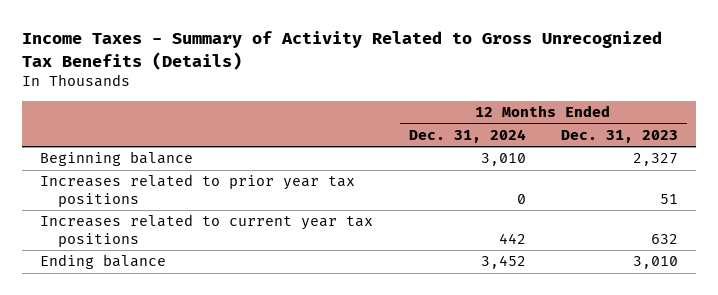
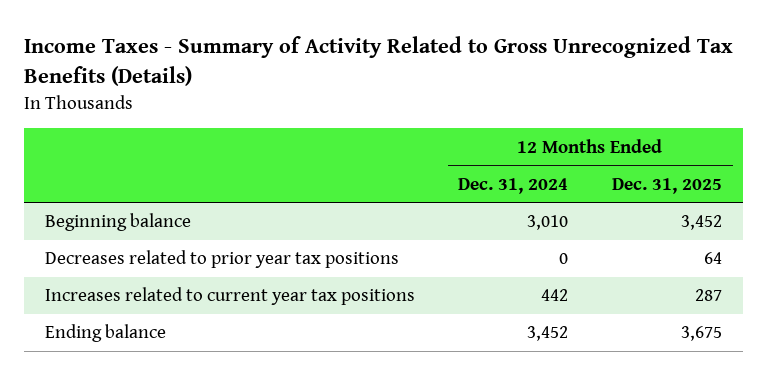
[561,129,679,143] Dec. 31, 2023 -> none
none -> [611,177,722,194] Dec. 31, 2025
[39,174,355,207] Increases related to prior year tax positions -> [45,250,400,269] Decreases related to prior year tax positions

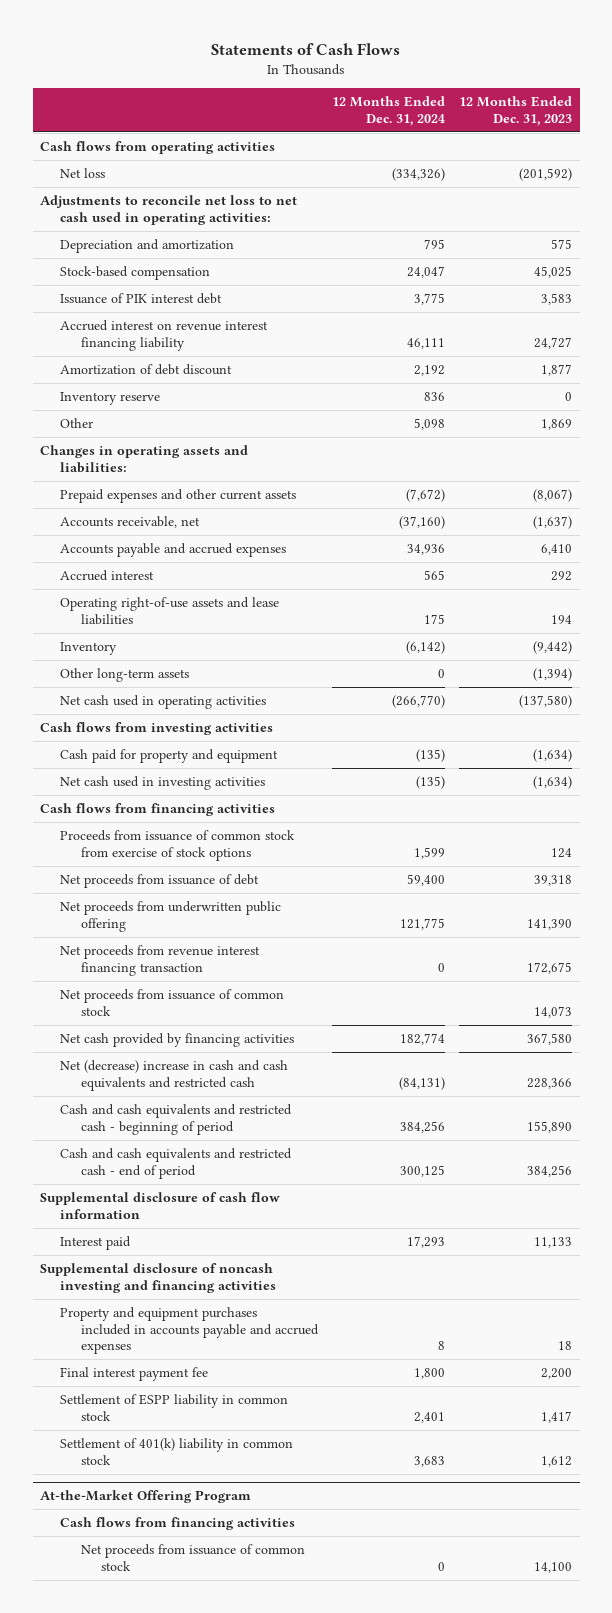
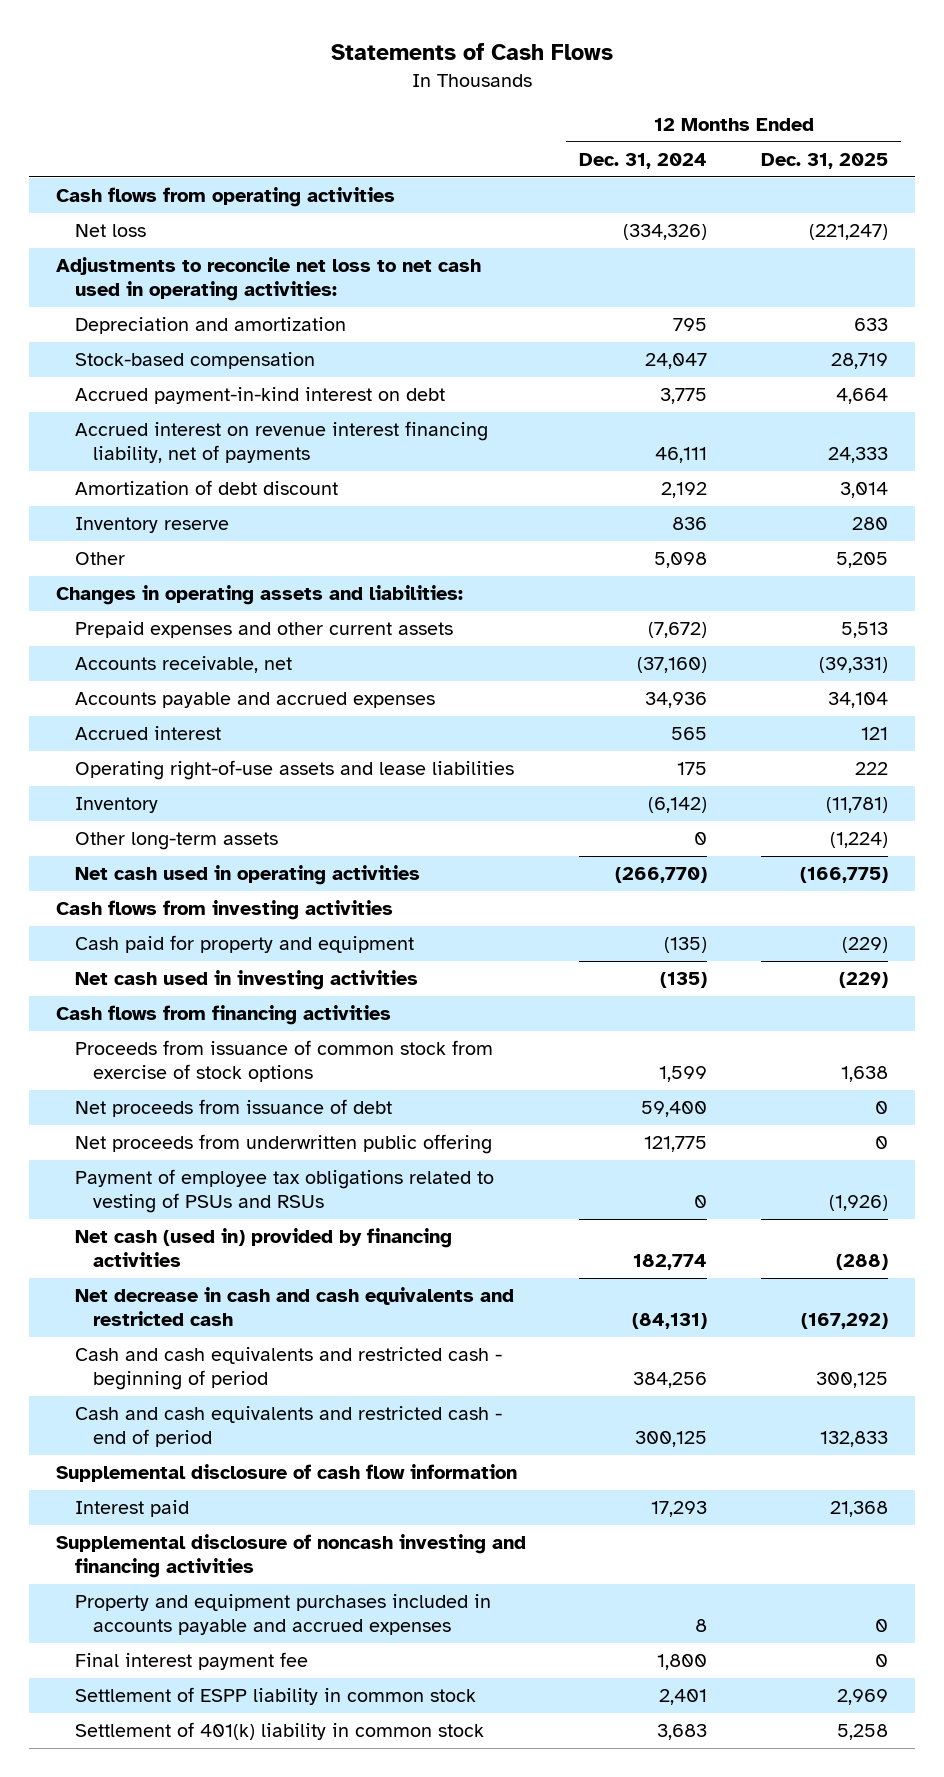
[459,96,573,126] 12 Months Ended Dec. 31, 2023 -> none
none -> [760,153,888,170] Dec. 31, 2025
[60,293,223,305] Issuance of PIK interest debt -> [74,387,445,405] Accrued payment-in-kind interest on debt
[60,320,269,351] Accrued interest on revenue interest financing liability -> [74,421,488,463] Accrued interest on revenue interest financing liability, net of payments
[60,945,261,976] Net proceeds from revenue interest financing transaction -> none
[60,989,285,1016] Net proceeds from issuance of common stock -> none
none -> [74,1169,494,1213] Payment of employee tax obligations related to vesting of PSUs and RSUs
[60,1033,295,1048] Net cash provided by financing activities -> [74,1228,452,1267] Net cash (used in) provided by financing activities
[60,1060,289,1091] Net (decrease) increase in cash and cash equivalents and restricted cash -> [74,1287,514,1326] Net decrease in cash and cash equivalents and restricted cash
[39,1490,251,1504] At-the-Market Offering Program -> none
[60,1517,296,1531] Cash flows from financing activities -> none
[80,1544,305,1571] Net proceeds from issuance of common stock -> none

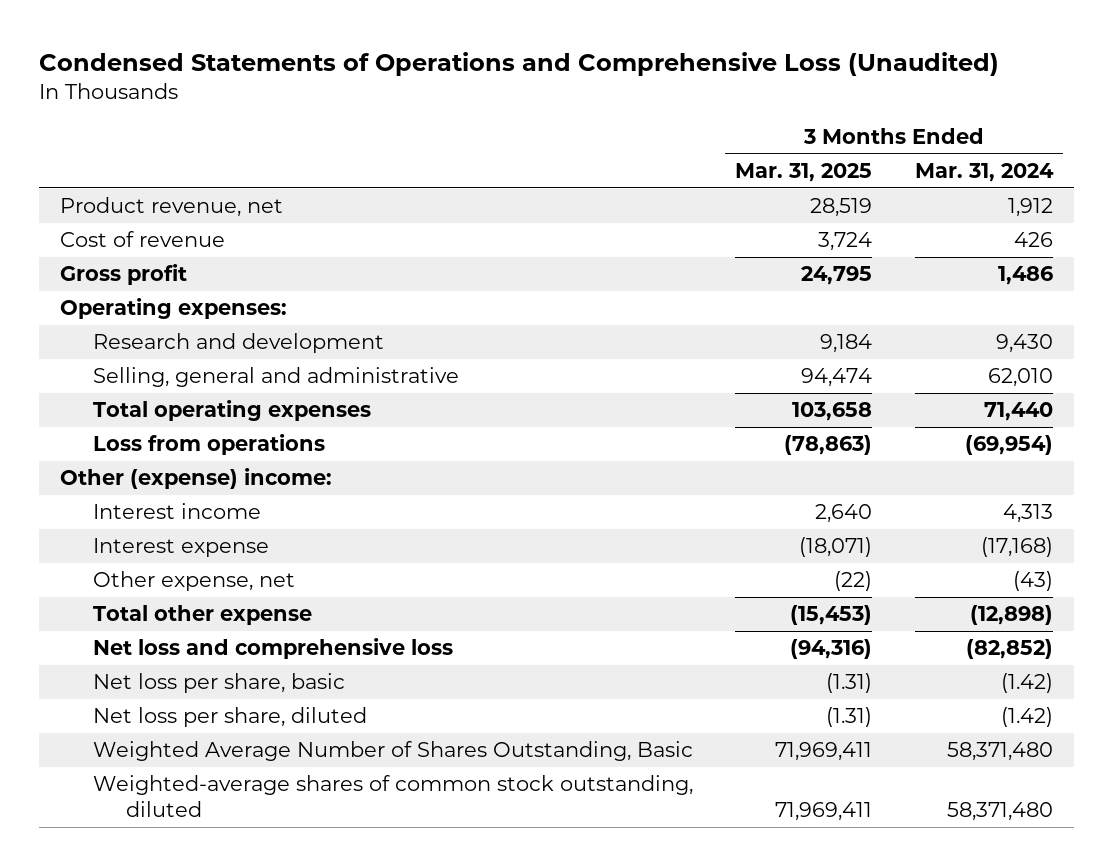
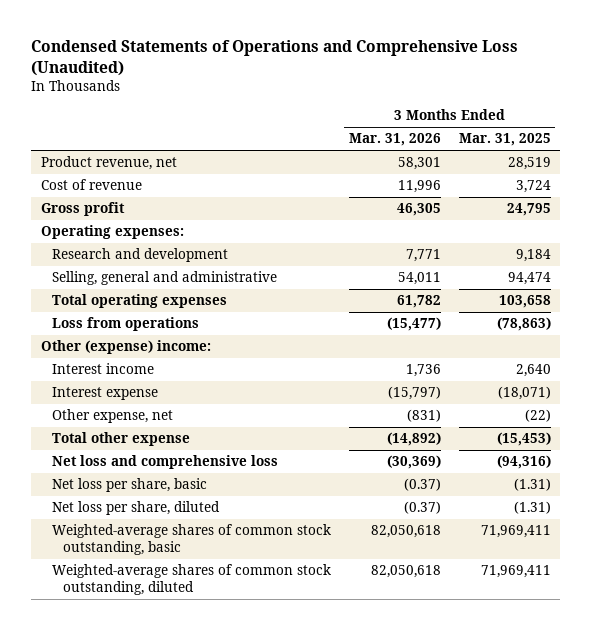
[914,163,1054,183] Mar. 31, 2024 -> none
none -> [348,133,441,147] Mar. 31, 2026
[92,741,693,762] Weighted Average Number of Shares Outstanding, Basic -> [51,524,331,556] Weighted-average shares of common stock outstanding, basic

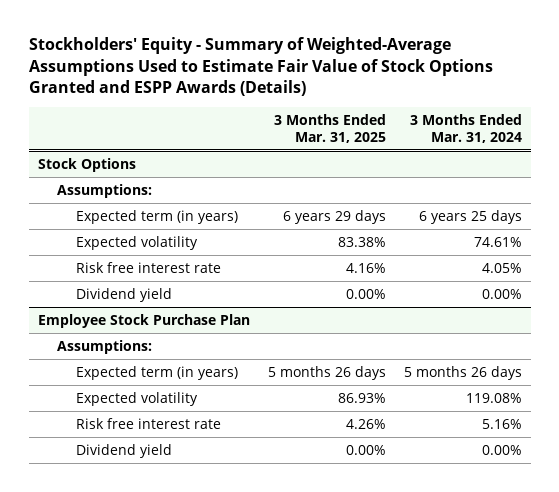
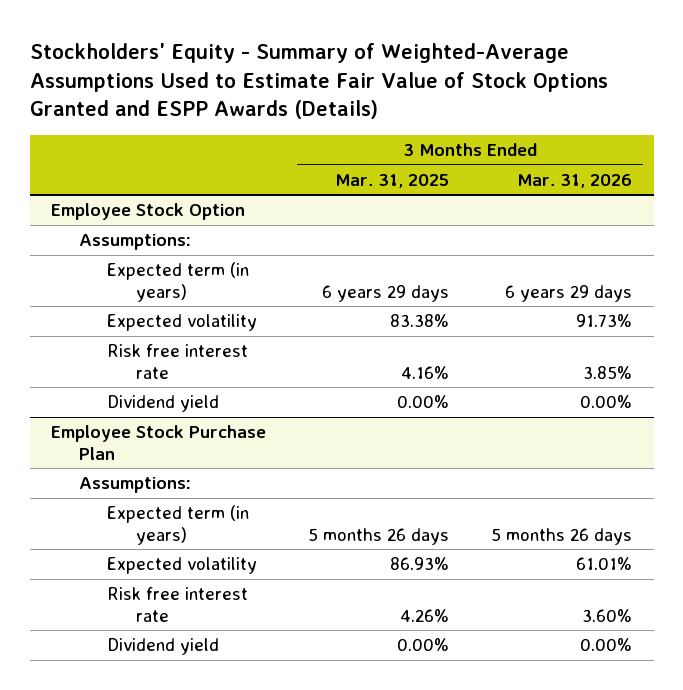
[409,114,522,143] 3 Months Ended Mar. 31, 2024 -> none
none -> [517,173,633,188] Mar. 31, 2026
[37,157,136,172] Stock Options -> [50,203,245,221] Employee Stock Option

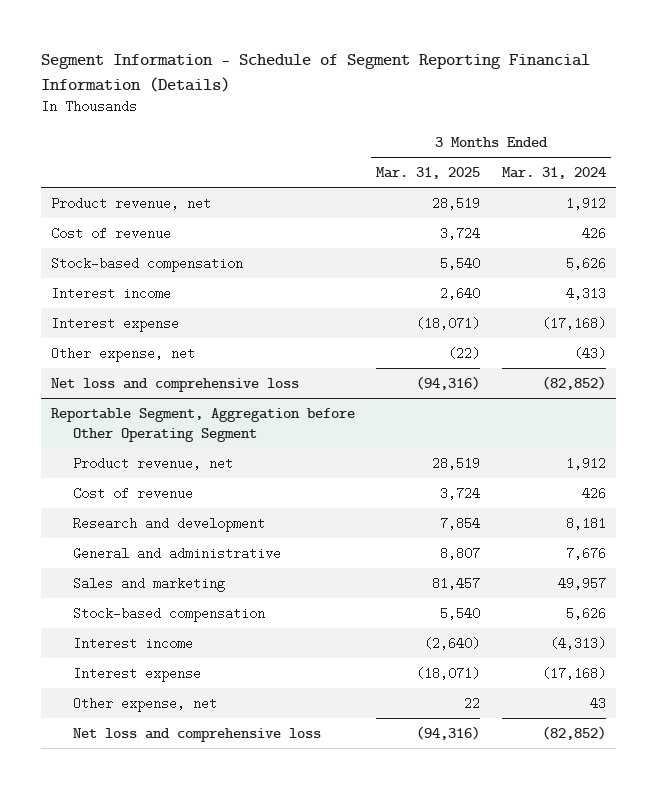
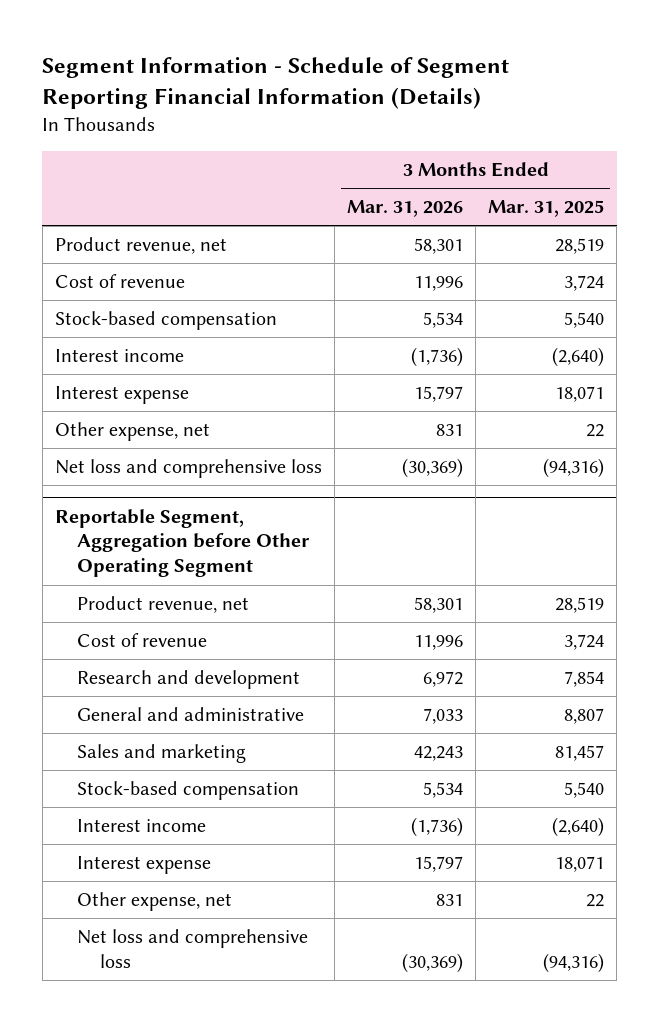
[501,167,606,180] Mar. 31, 2024 -> none
none -> [347,200,464,218] Mar. 31, 2026
[440,286,481,300] 2,640 -> [552,347,605,368] (2,640)
[416,316,481,330] (18,071) -> [555,386,605,403] 18,071
[448,346,481,360] (22) -> [586,424,605,438] 22
[416,666,481,680] (18,071) -> [555,856,605,873] 18,071

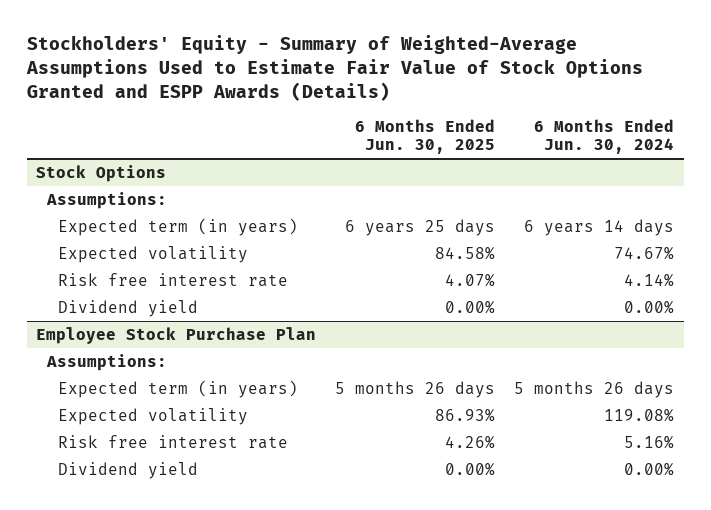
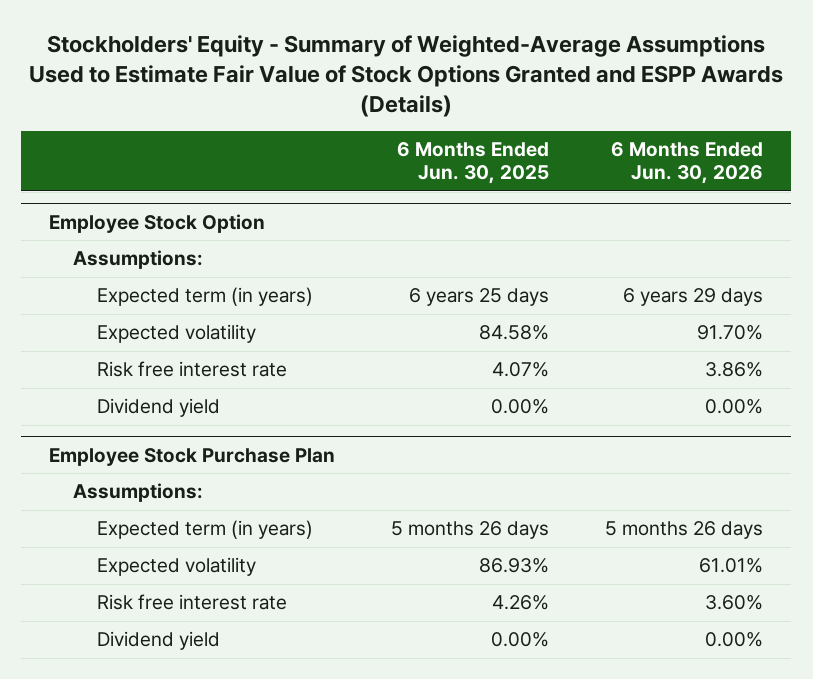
[534,118,675,155] 6 Months Ended Jun. 30, 2024 -> none
none -> [611,142,764,185] 6 Months Ended Jun. 30, 2026
[36,164,167,182] Stock Options -> [49,213,266,233] Employee Stock Option

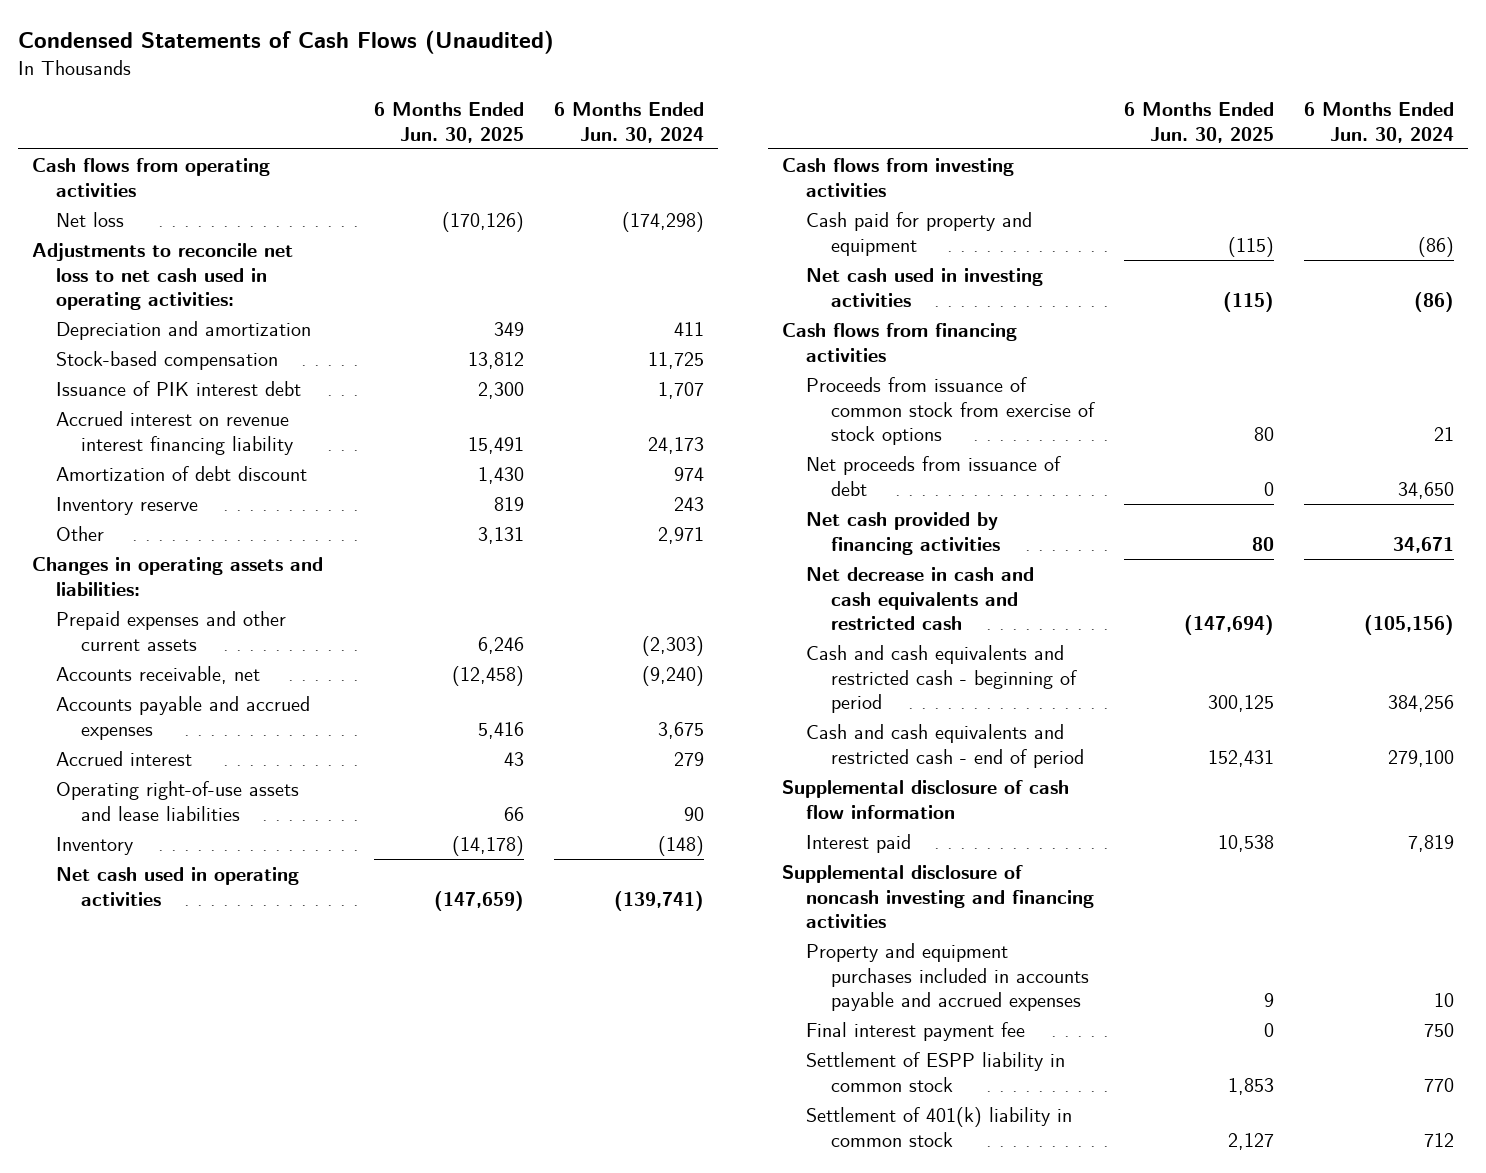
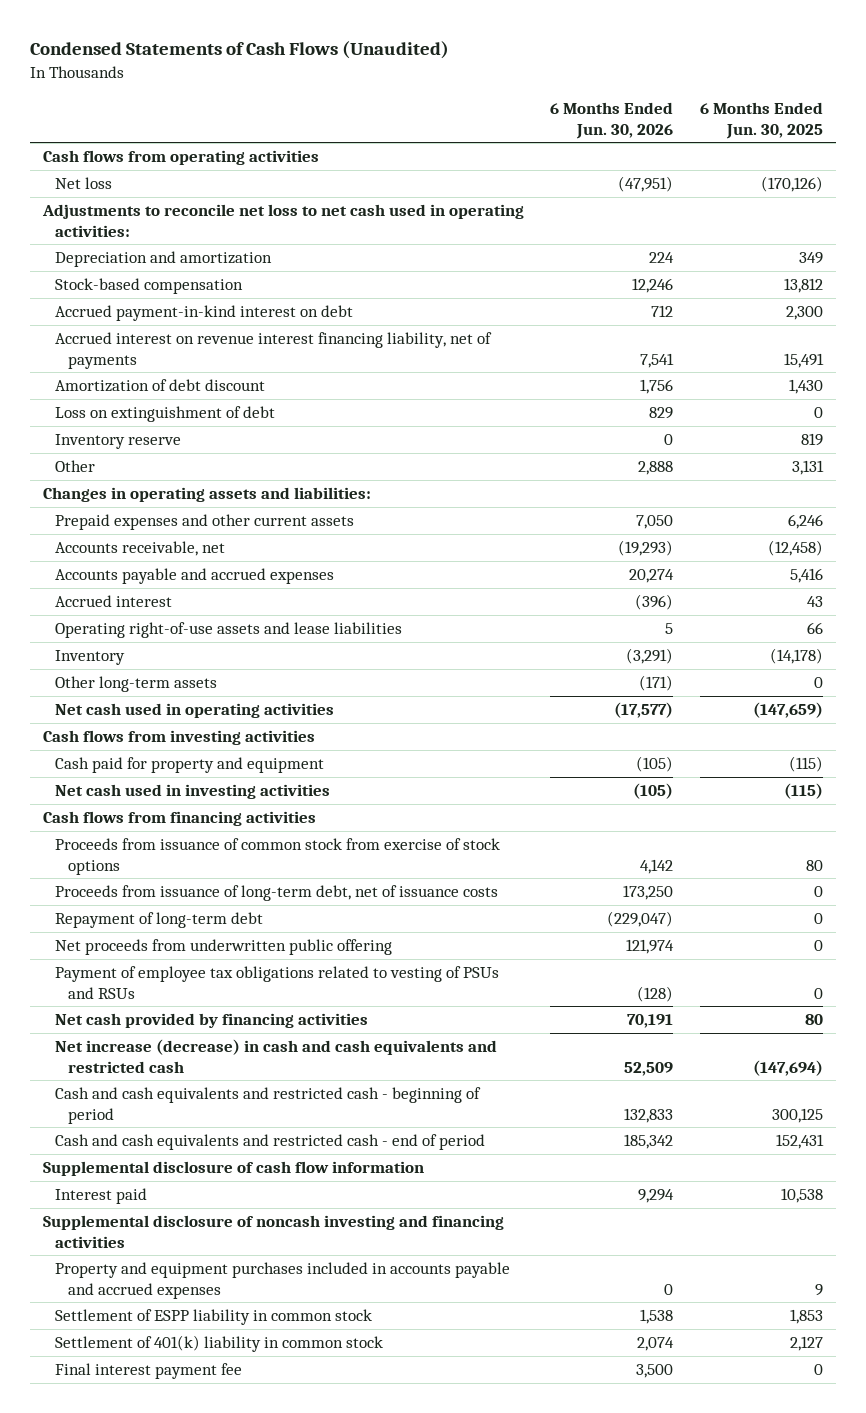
[553,102,704,143] 6 Months Ended Jun. 30, 2024 -> none
none -> [550,101,674,139] 6 Months Ended Jun. 30, 2026
[56,380,302,396] Issuance of PIK interest debt -> none
none -> [55,305,354,322] Accrued payment-in-kind interest on debt
[56,410,293,455] Accrued interest on revenue interest financing liability -> [55,332,493,369] Accrued interest on revenue interest financing liability, net of payments
none -> [55,406,276,423] Loss on extinguishment of debt
none -> [55,676,218,693] Other long-term assets
[806,455,1062,496] Net proceeds from issuance of debt -> [55,885,499,902] Proceeds from issuance of long-term debt, net of issuance costs
none -> [55,912,264,929] Repayment of long-term debt
none -> [55,939,393,956] Net proceeds from underwritten public offering
none -> [55,966,500,999] Payment of employee tax obligations related to vesting of PSUs and RSUs
[806,566,1035,631] Net decrease in cash and cash equivalents and restricted cash -> [55,1039,498,1073] Net increase (decrease) in cash and cash equivalents and restricted cash
[806,1021,1026,1041] Final interest payment fee -> [55,1363,243,1380] Final interest payment fee

